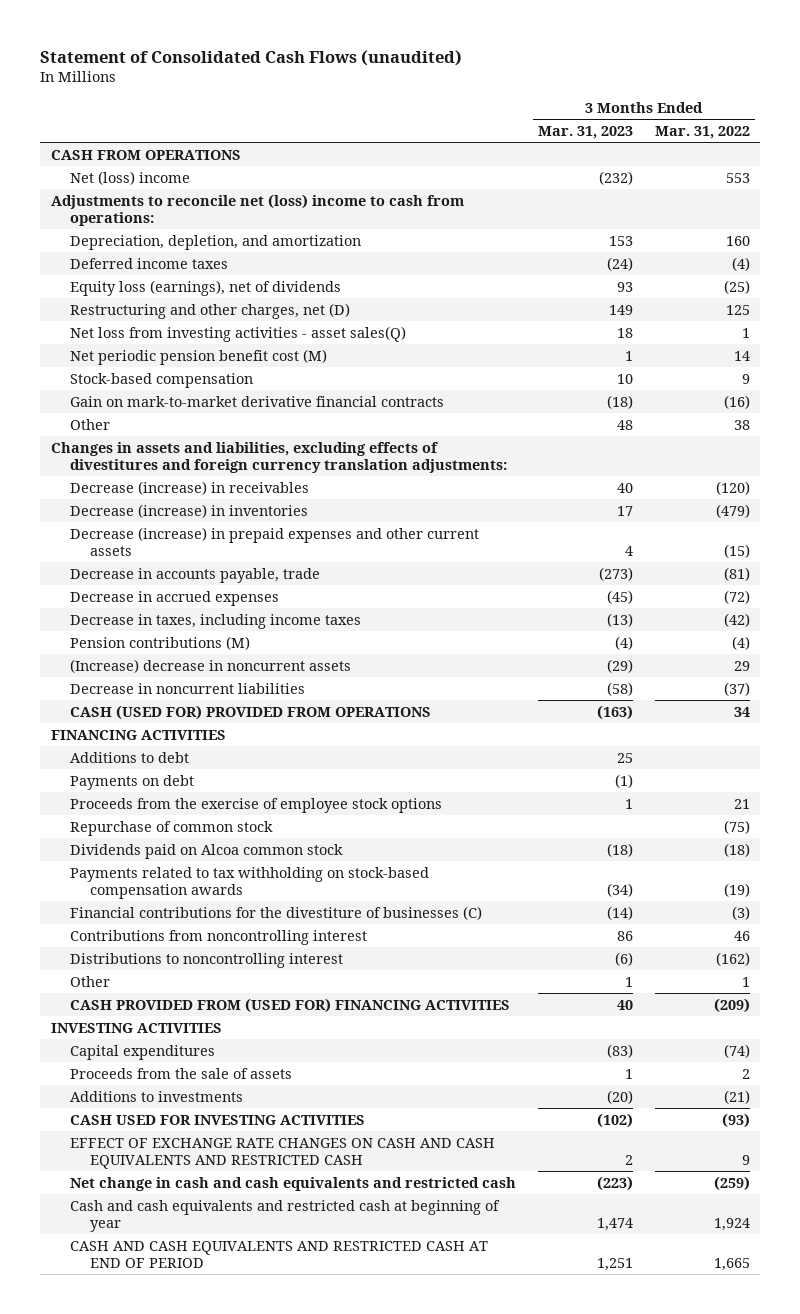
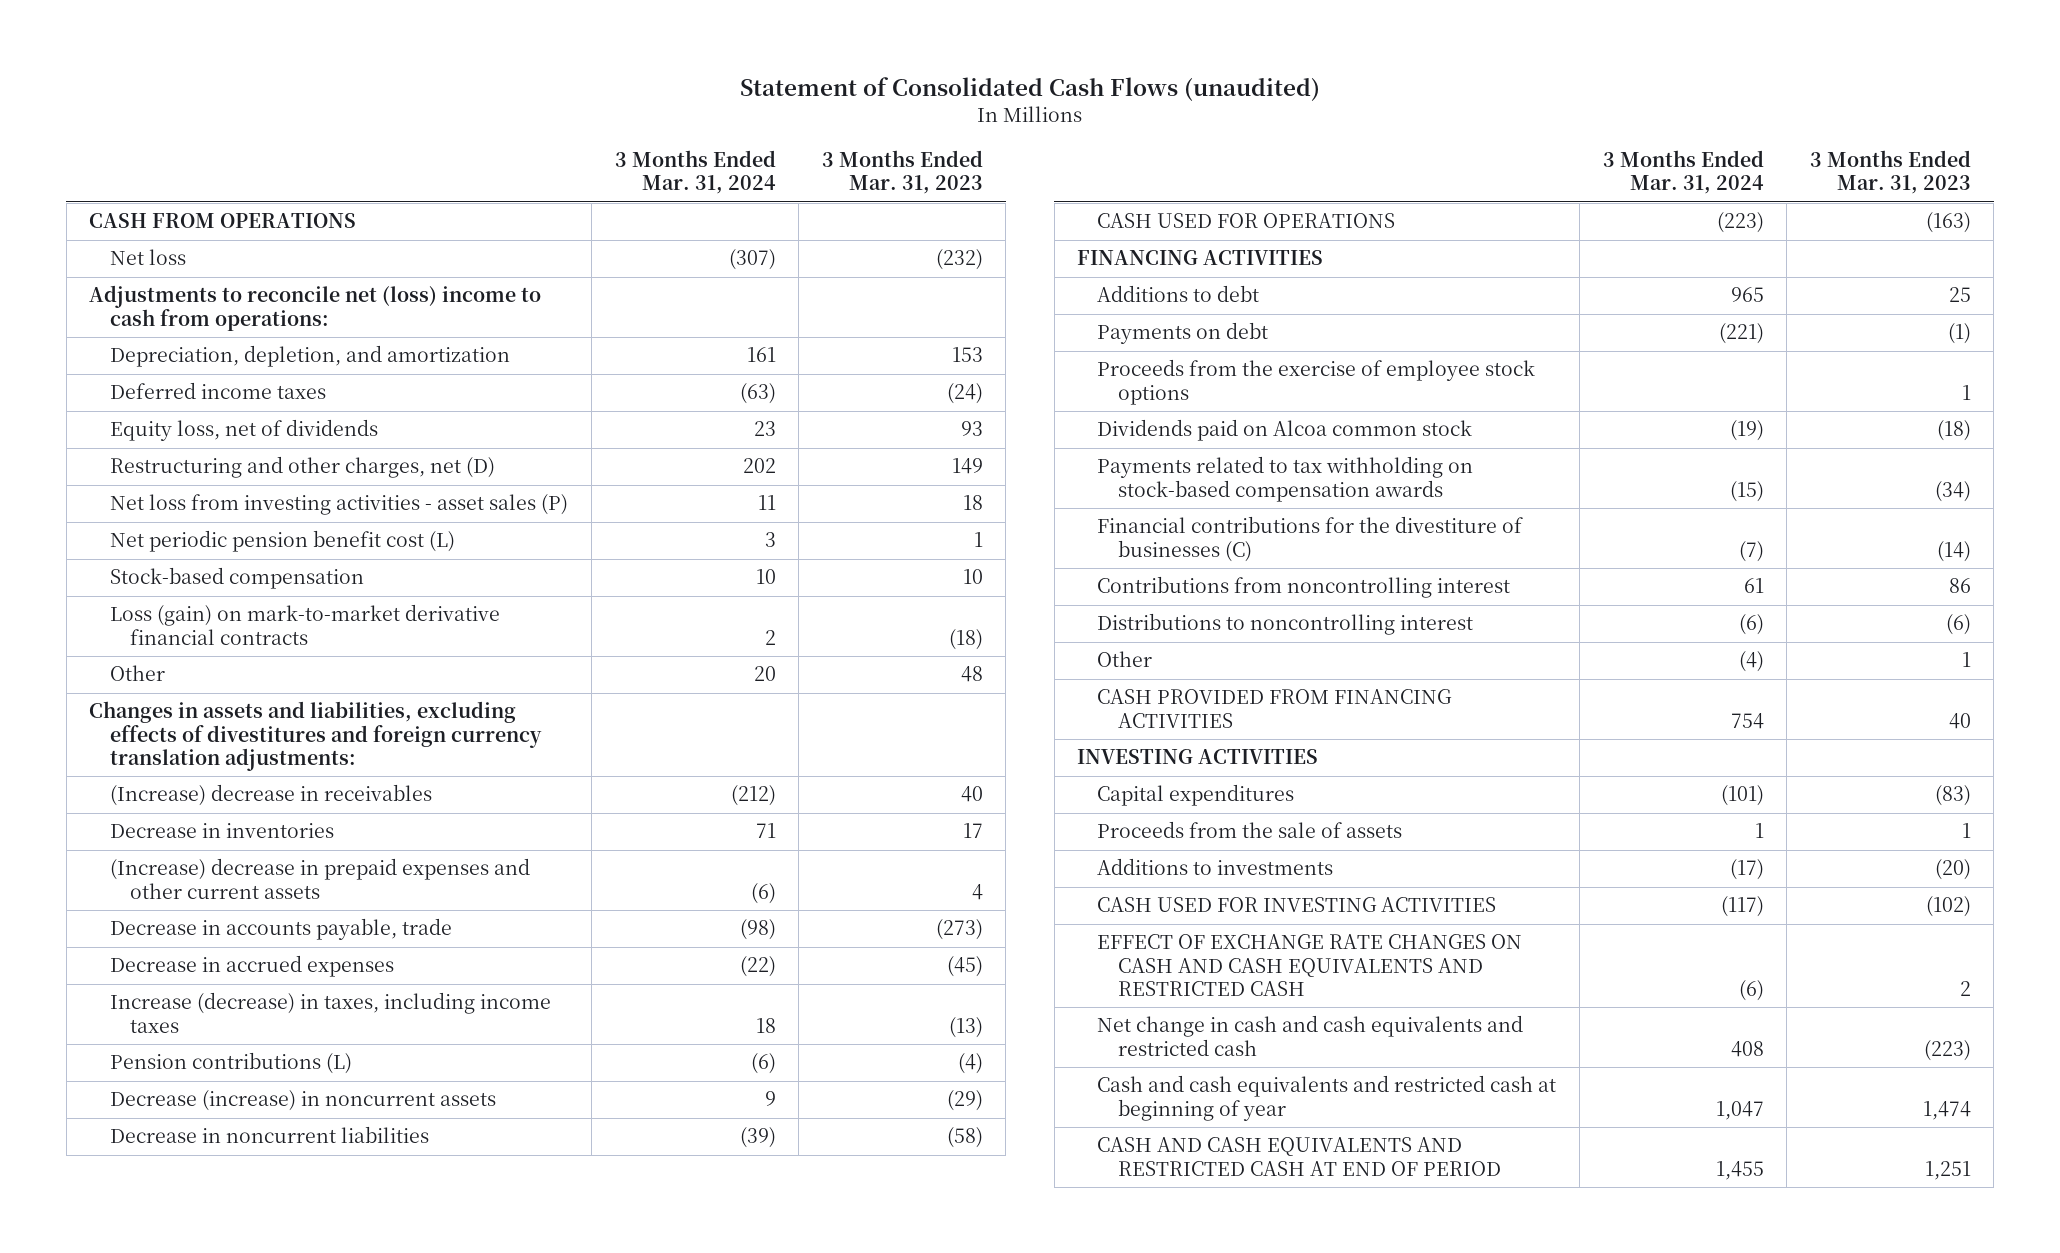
[654,126,750,140] Mar. 31, 2022 -> none
none -> [614,150,776,195] 3 Months Ended Mar. 31, 2024
[70,170,191,185] Net (loss) income -> [109,249,186,266] Net loss
[70,279,342,296] Equity loss (earnings), net of dividends -> [109,419,378,442] Equity loss, net of dividends
[70,325,407,342] Net loss from investing activities - asset sales(Q) -> [109,494,568,516] Net loss from investing activities - asset sales (P)
[70,348,328,365] Net periodic pension benefit cost (M) -> [109,530,455,553] Net periodic pension benefit cost (L)
[70,395,445,407] Gain on mark-to-market derivative financial contracts -> [109,604,500,645] Loss (gain) on mark-to-market derivative financial contracts
[70,480,310,495] Decrease (increase) in receivables -> [109,784,432,807] (Increase) decrease in receivables
[70,503,309,518] Decrease (increase) in inventories -> [109,823,334,839] Decrease in inventories
[70,526,480,556] Decrease (increase) in prepaid expenses and other current assets -> [109,858,530,899] (Increase) decrease in prepaid expenses and other current assets
[70,613,362,629] Decrease in taxes, including income taxes -> [109,992,551,1033] Increase (decrease) in taxes, including income taxes
[70,635,251,650] Pension contributions (M) -> [109,1052,352,1075] Pension contributions (L)
[70,658,352,673] (Increase) decrease in noncurrent assets -> [109,1090,496,1112] Decrease (increase) in noncurrent assets
[70,704,432,720] CASH (USED FOR) PROVIDED FROM OPERATIONS -> [1097,213,1396,229] CASH USED FOR OPERATIONS
[70,820,274,836] Repurchase of common stock -> none
[70,997,511,1013] CASH PROVIDED FROM (USED FOR) FINANCING ACTIVITIES -> [1097,689,1453,728] CASH PROVIDED FROM FINANCING ACTIVITIES

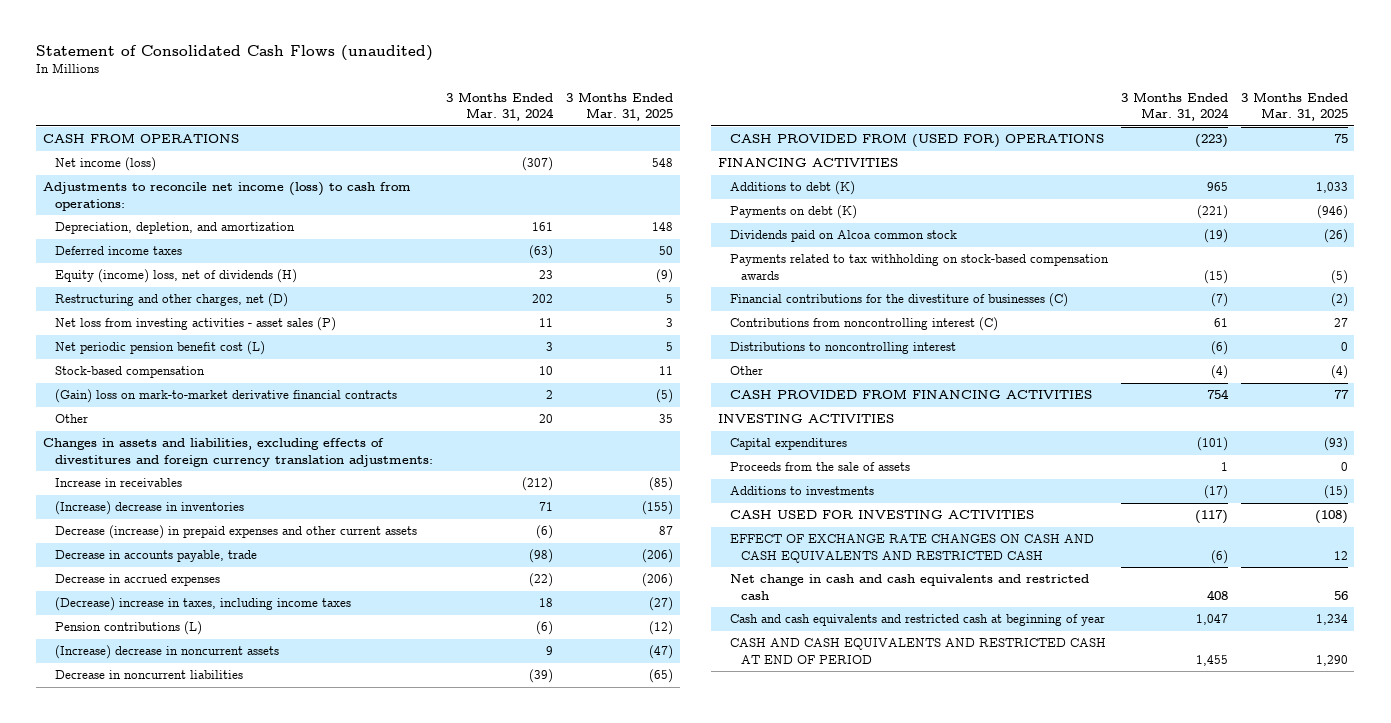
[821,150,983,195] 3 Months Ended Mar. 31, 2023 -> none
none -> [566,91,674,122] 3 Months Ended Mar. 31, 2025
[109,249,186,266] Net loss -> [54,157,156,172] Net income (loss)
[89,285,542,331] Adjustments to reconcile net (loss) income to cash from operations: -> [42,182,411,211] Adjustments to reconcile net income (loss) to cash from operations:
[109,419,378,442] Equity loss, net of dividends -> [54,269,297,284] Equity (income) loss, net of dividends (H)
[109,604,500,645] Loss (gain) on mark-to-market derivative financial contracts -> [54,389,397,404] (Gain) loss on mark-to-market derivative financial contracts
[109,784,432,807] (Increase) decrease in receivables -> [54,478,182,488] Increase in receivables
[109,823,334,839] Decrease in inventories -> [54,501,244,516] (Increase) decrease in inventories
[109,858,530,899] (Increase) decrease in prepaid expenses and other current assets -> [54,525,417,540] Decrease (increase) in prepaid expenses and other current assets
[109,992,551,1033] Increase (decrease) in taxes, including income taxes -> [54,597,351,612] (Decrease) increase in taxes, including income taxes
[109,1090,496,1112] Decrease (increase) in noncurrent assets -> [54,645,279,660] (Increase) decrease in noncurrent assets
[1097,213,1396,229] CASH USED FOR OPERATIONS -> [729,133,1104,149] CASH PROVIDED FROM (USED FOR) OPERATIONS
[1097,359,1536,405] Proceeds from the exercise of employee stock options -> none
[1097,285,1260,303] Additions to debt -> [729,181,855,196] Additions to debt (K)
[1097,322,1269,345] Payments on debt -> [729,205,857,220] Payments on debt (K)
[1097,576,1511,599] Contributions from noncontrolling interest -> [729,317,998,332] Contributions from noncontrolling interest (C)

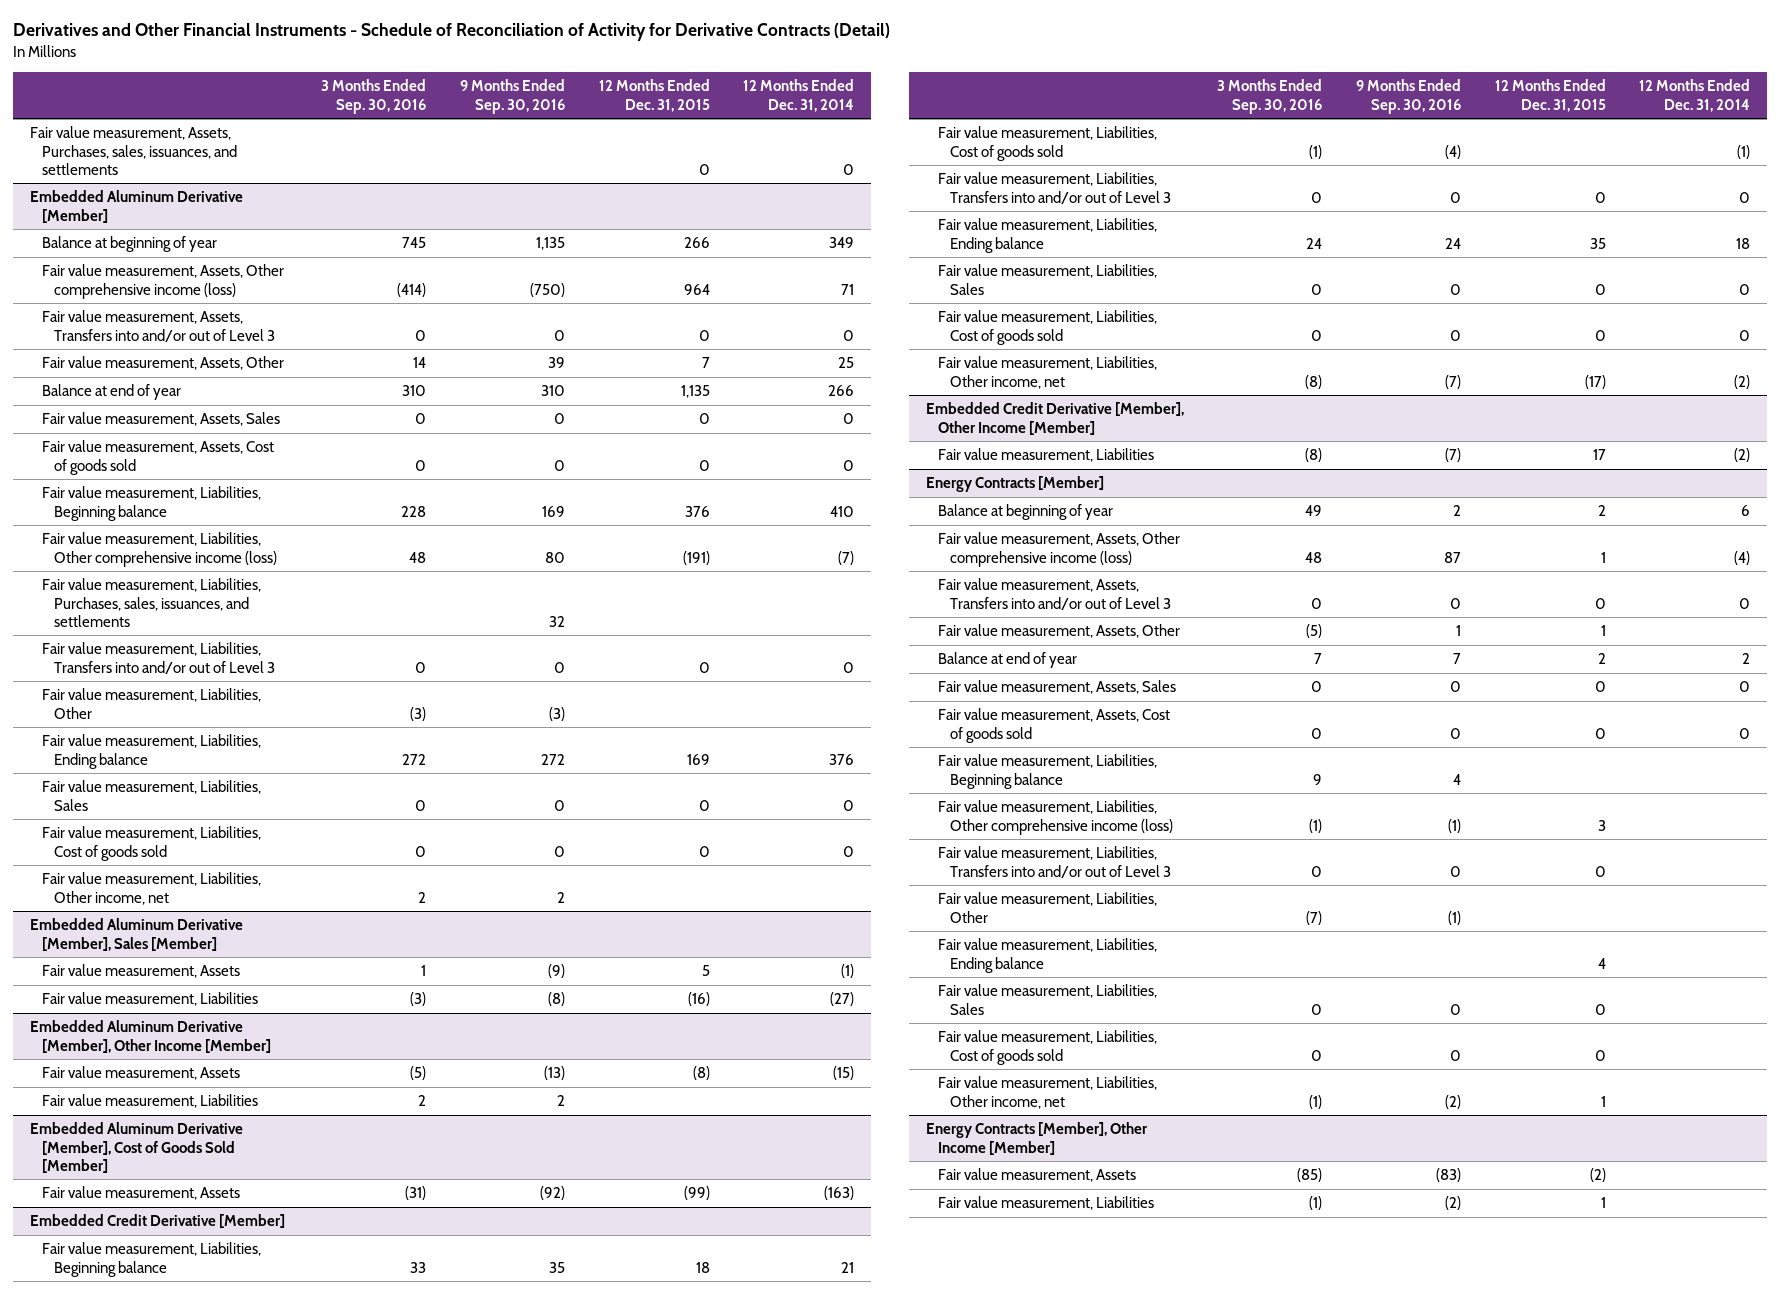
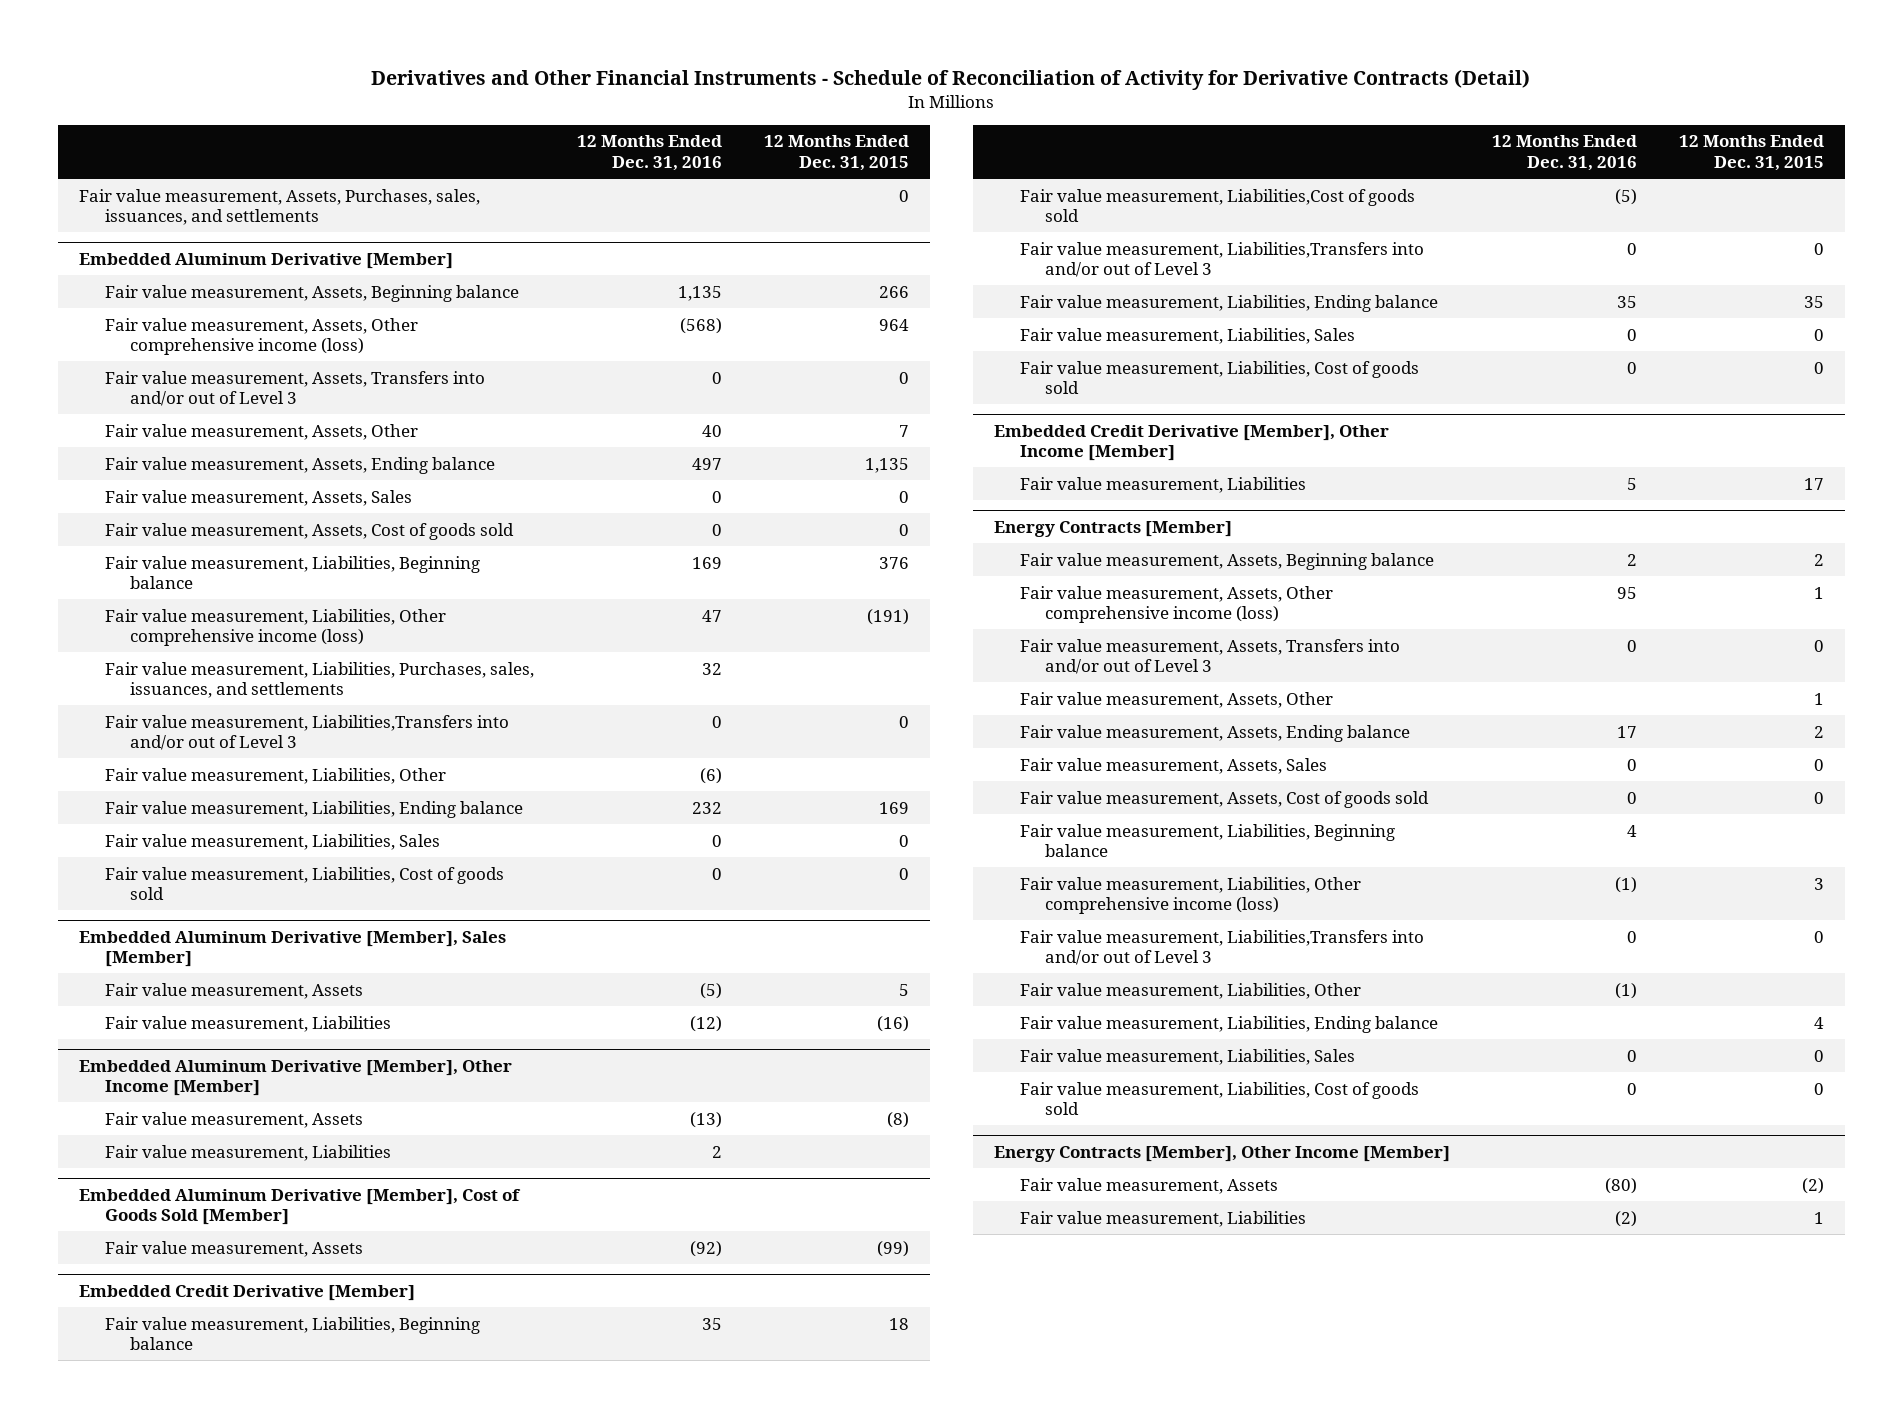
[321,79,427,114] 3 Months Ended Sep. 30, 2016 -> none
[459,79,565,114] 9 Months Ended Sep. 30, 2016 -> none
[743,79,855,112] 12 Months Ended Dec. 31, 2014 -> none
none -> [576,135,722,171] 12 Months Ended Dec. 31, 2016
[41,236,217,253] Balance at beginning of year -> [104,284,519,302] Fair value measurement, Assets, Beginning balance
[41,384,181,401] Balance at end of year -> [104,456,495,474] Fair value measurement, Assets, Ending balance
[41,642,275,674] Fair value measurement, Liabilities, Transfers into and/or out of Level 3 -> [104,714,509,750] Fair value measurement, Liabilities,Transfers into and/or out of Level 3
[41,872,261,905] Fair value measurement, Liabilities, Other income, net -> none
[937,126,1157,161] Fair value measurement, Liabilities, Cost of goods sold -> [1019,188,1415,222] Fair value measurement, Liabilities,Cost of goods sold
[937,172,1171,204] Fair value measurement, Liabilities, Transfers into and/or out of Level 3 -> [1019,241,1424,277] Fair value measurement, Liabilities,Transfers into and/or out of Level 3
[937,356,1157,389] Fair value measurement, Liabilities, Other income, net -> none
[937,504,1113,521] Balance at beginning of year -> [1019,552,1434,570] Fair value measurement, Assets, Beginning balance
[937,652,1077,669] Balance at end of year -> [1019,724,1410,742] Fair value measurement, Assets, Ending balance
[937,846,1171,878] Fair value measurement, Liabilities, Transfers into and/or out of Level 3 -> [1019,929,1424,965] Fair value measurement, Liabilities,Transfers into and/or out of Level 3
[937,1076,1157,1109] Fair value measurement, Liabilities, Other income, net -> none

